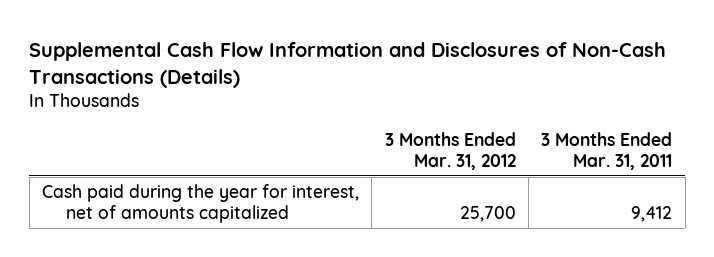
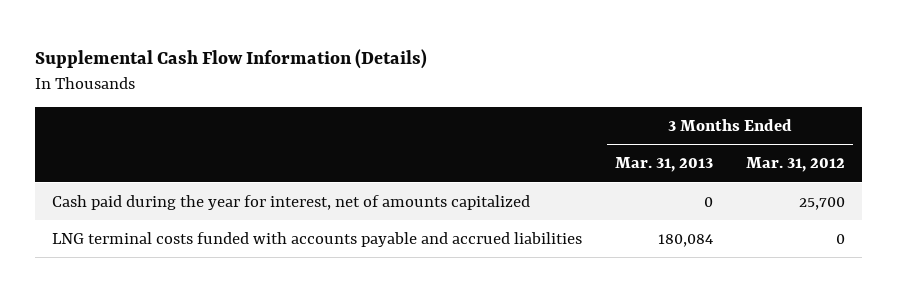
[29,41,667,88] Supplemental Cash Flow Information and Disclosures of Non-Cash Transactions (Details) -> [35,48,428,69] Supplemental Cash Flow Information (Details)
[541,131,673,171] 3 Months Ended Mar. 31, 2011 -> none
none -> [615,157,714,173] Mar. 31, 2013
none -> [52,231,583,247] LNG terminal costs funded with accounts payable and accrued liabilities

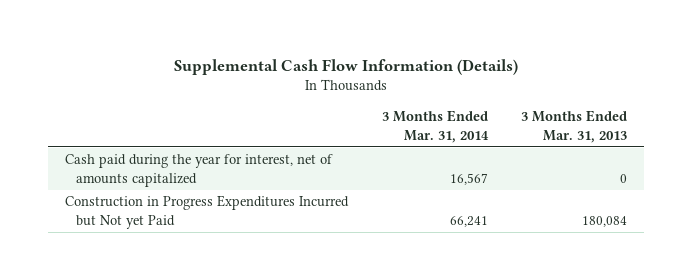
[746,157,846,173] Mar. 31, 2012 -> none
none -> [381,110,489,143] 3 Months Ended Mar. 31, 2014
[52,231,583,247] LNG terminal costs funded with accounts payable and accrued liabilities -> [65,195,350,229] Construction in Progress Expenditures Incurred but Not yet Paid

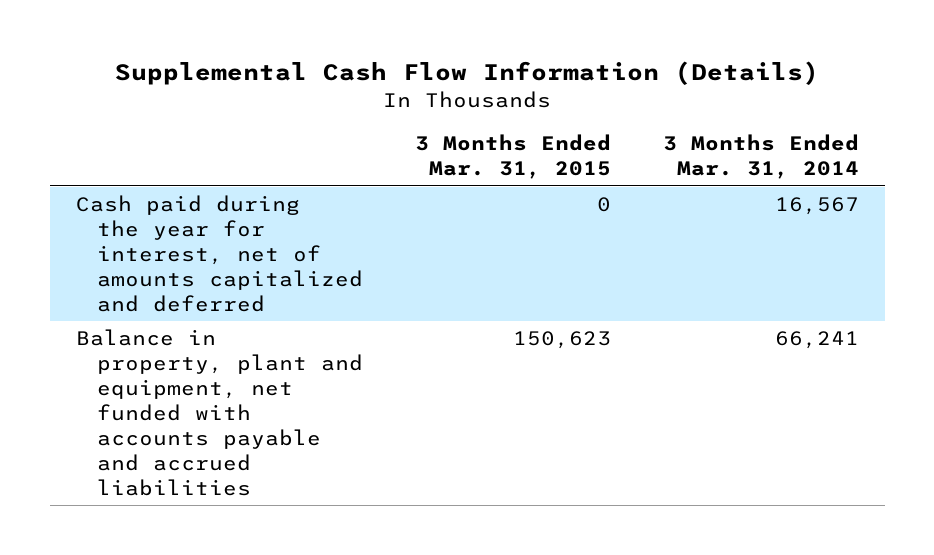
[521,110,628,143] 3 Months Ended Mar. 31, 2013 -> none
none -> [415,134,612,180] 3 Months Ended Mar. 31, 2015
[65,154,334,187] Cash paid during the year for interest, net of amounts capitalized -> [75,195,364,312] Cash paid during the year for interest, net of amounts capitalized and deferred
[65,195,350,229] Construction in Progress Expenditures Incurred but Not yet Paid -> [75,329,364,496] Balance in property, plant and equipment, net funded with accounts payable and accrued liabilities

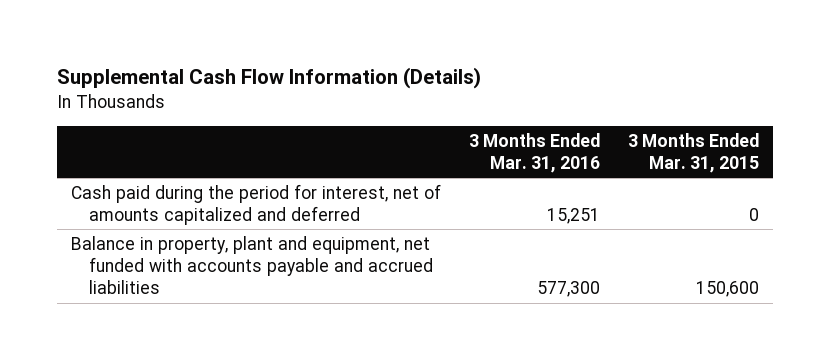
[662,134,859,180] 3 Months Ended Mar. 31, 2014 -> none
none -> [468,132,600,174] 3 Months Ended Mar. 31, 2016
[75,195,364,312] Cash paid during the year for interest, net of amounts capitalized and deferred -> [70,183,441,226] Cash paid during the period for interest, net of amounts capitalized and deferred
[513,331,612,350] 150,623 -> [695,281,759,298] 150,600

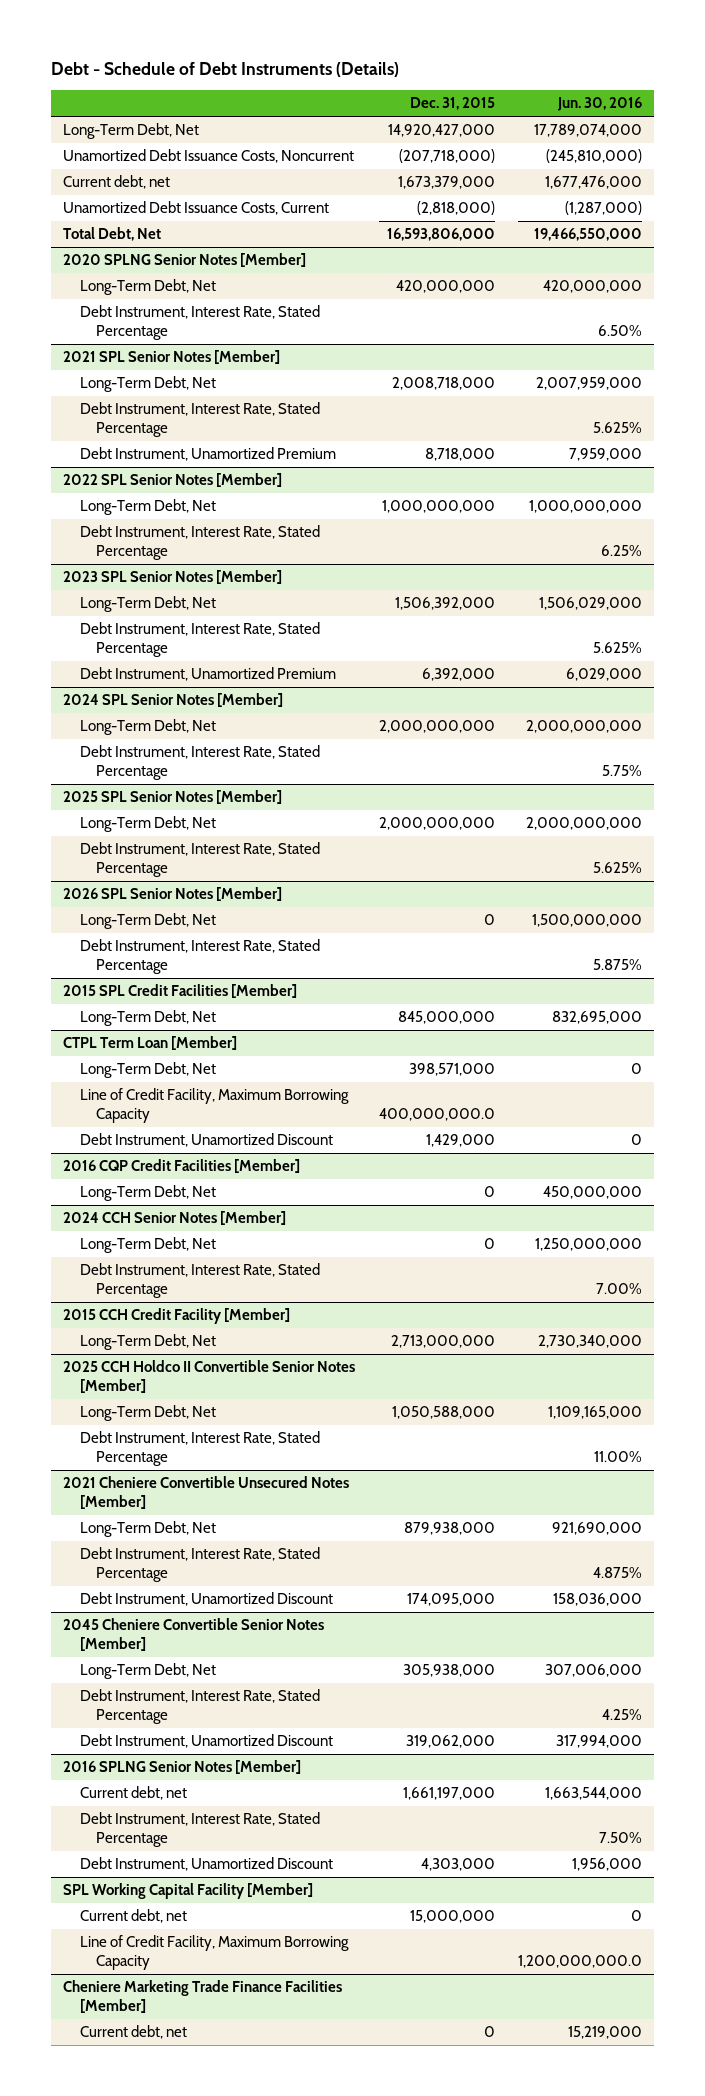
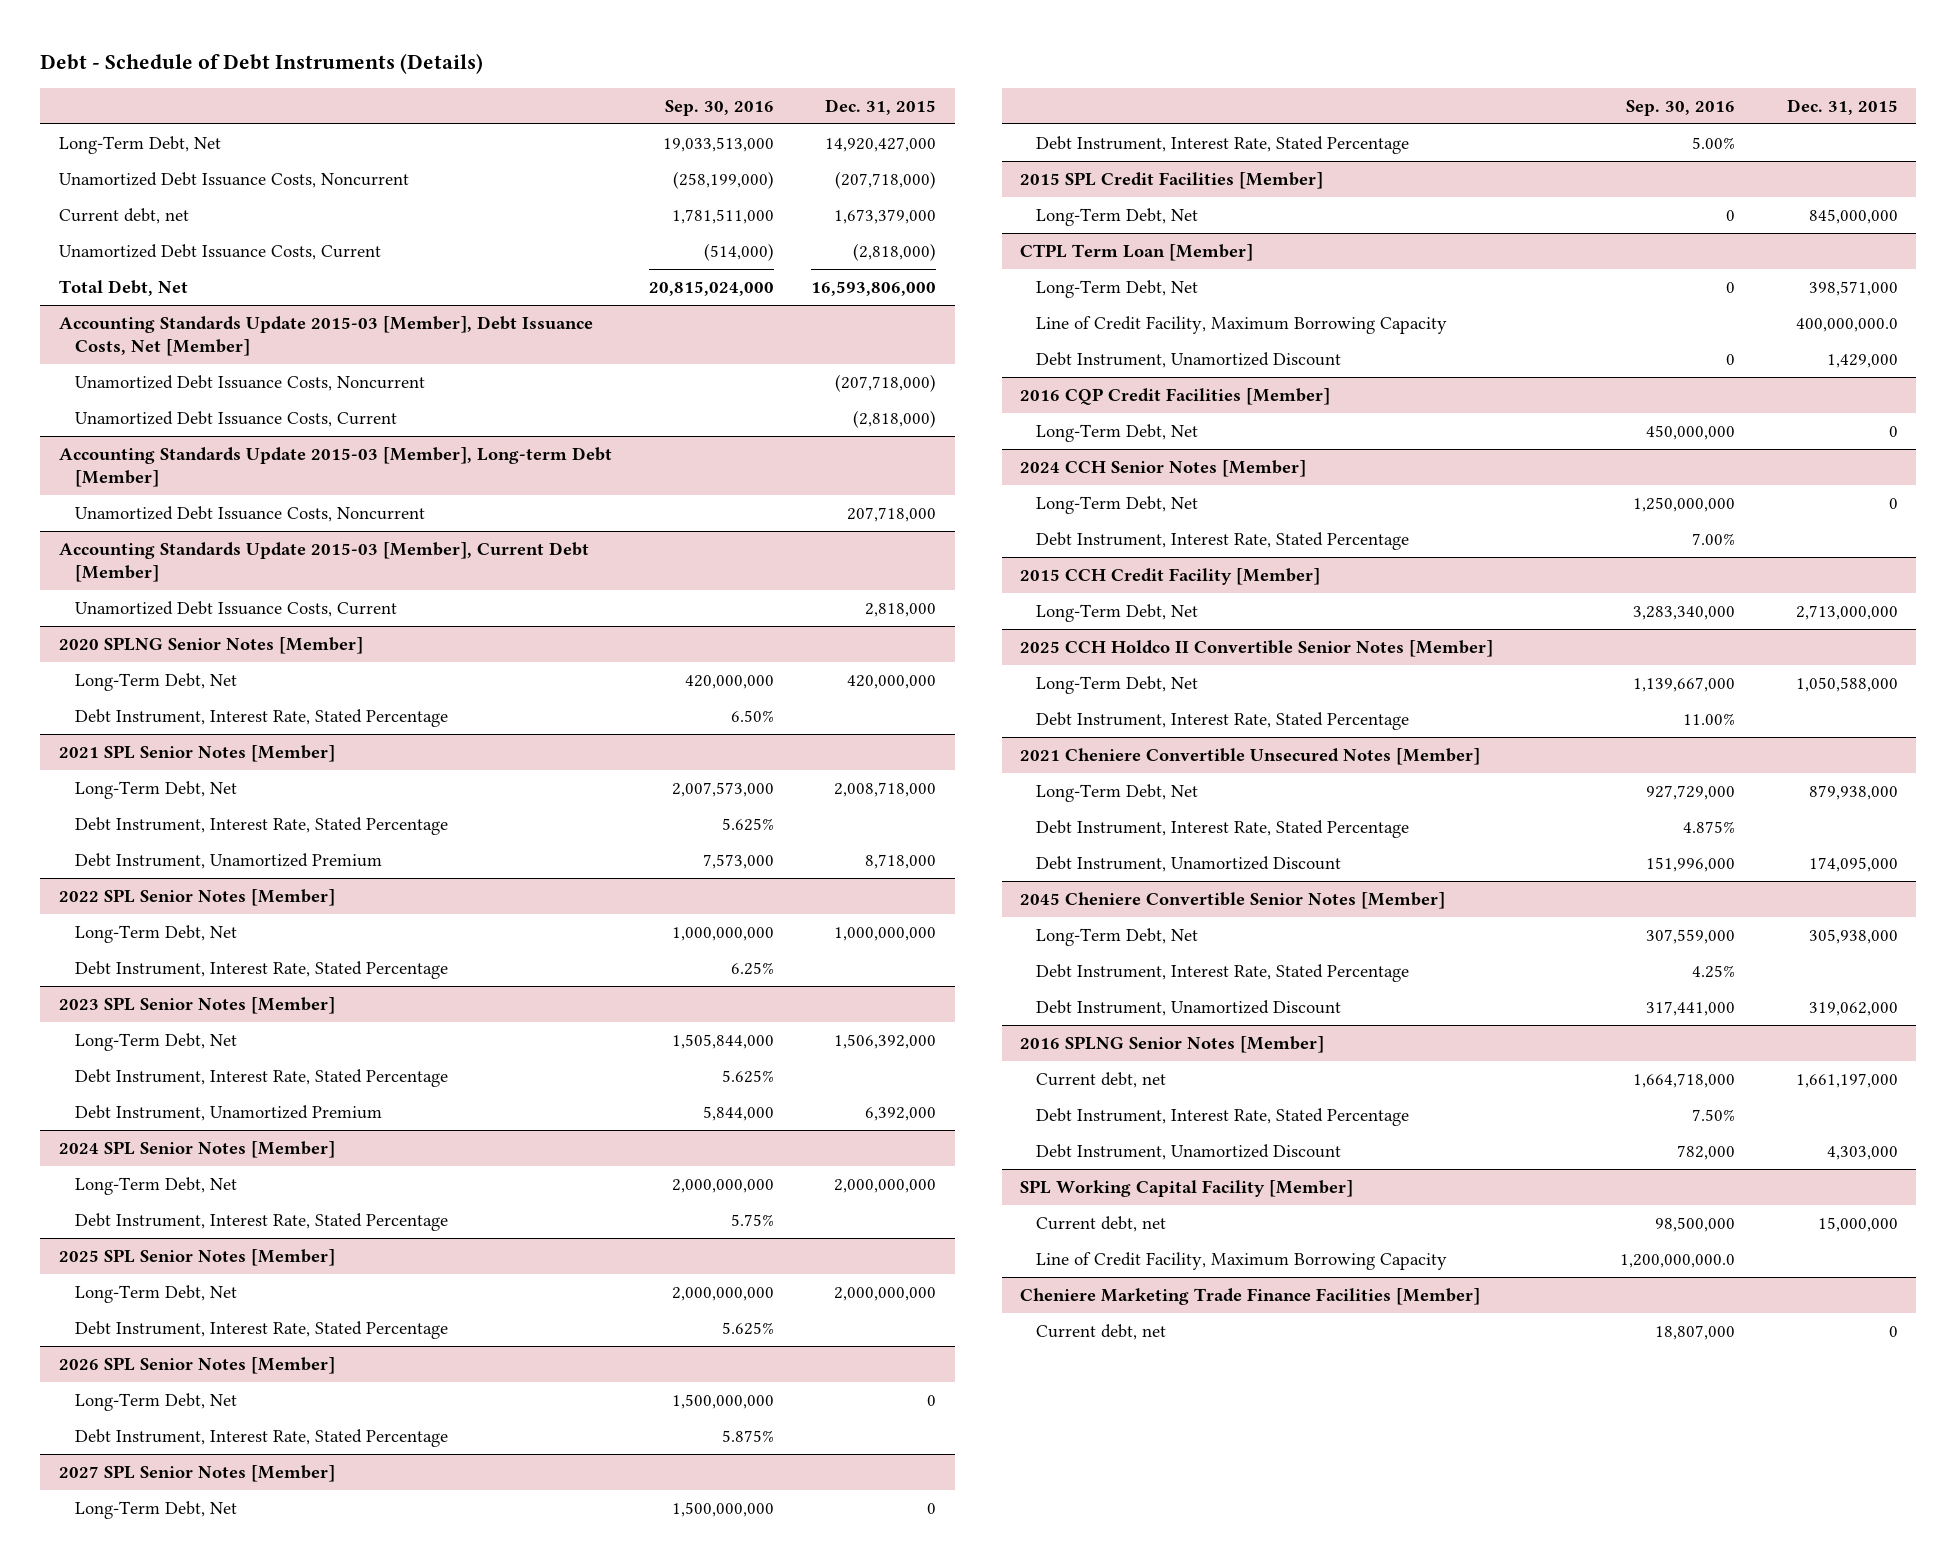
[556,97,642,112] Jun. 30, 2016 -> none
none -> [665,99,775,116] Sep. 30, 2016
none -> [58,315,593,357] Accounting Standards Update 2015-03 [Member], Debt Issuance Costs, Net [Member]
none -> [74,374,425,391] Unamortized Debt Issuance Costs, Noncurrent
none -> [74,410,397,427] Unamortized Debt Issuance Costs, Current
none -> [58,446,612,488] Accounting Standards Update 2015-03 [Member], Long-term Debt [Member]
none -> [74,505,425,522] Unamortized Debt Issuance Costs, Noncurrent
none -> [58,541,589,583] Accounting Standards Update 2015-03 [Member], Current Debt [Member]
none -> [74,600,397,617] Unamortized Debt Issuance Costs, Current
none -> [58,1464,335,1482] 2027 SPL Senior Notes [Member]
none -> [74,1500,237,1519] Long-Term Debt, Net
none -> [1036,135,1410,154] Debt Instrument, Interest Rate, Stated Percentage

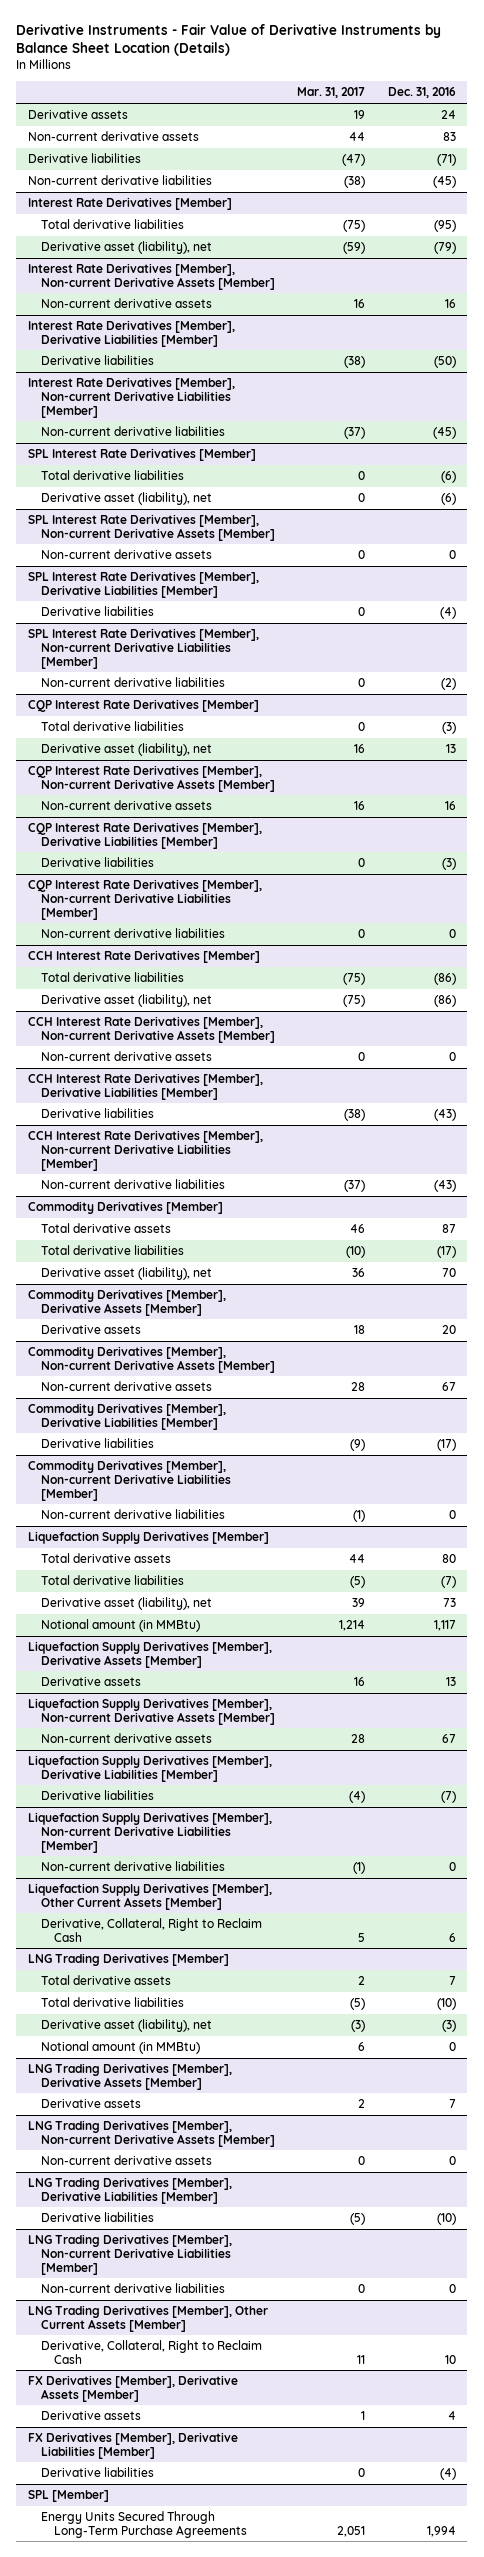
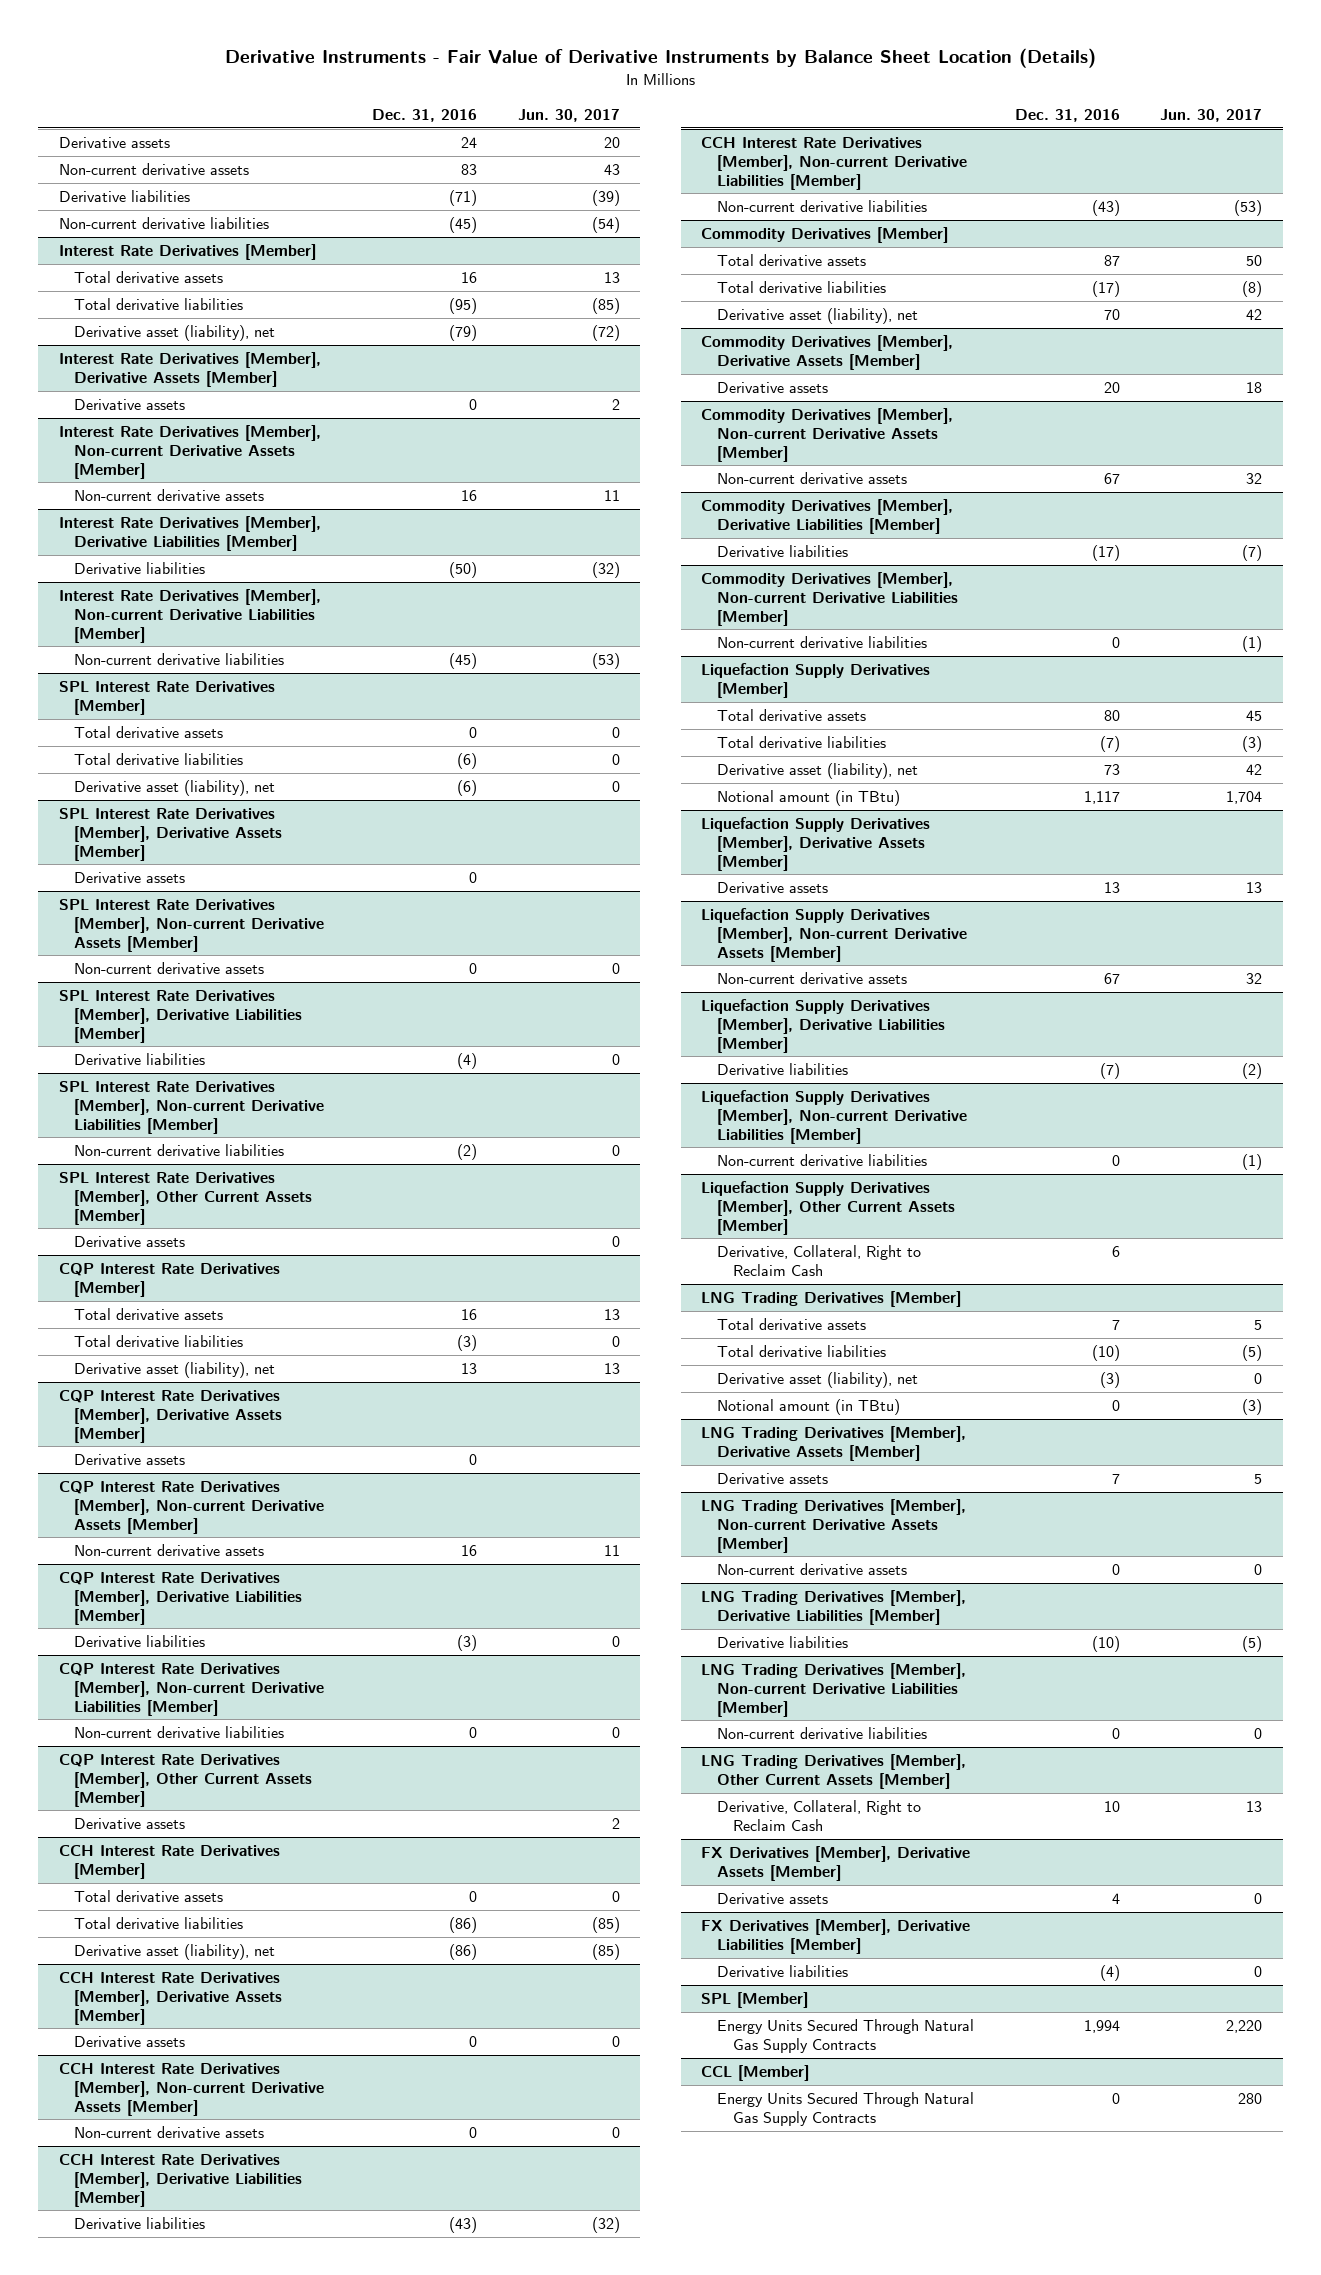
[297,87,366,99] Mar. 31, 2017 -> none
none -> [517,109,620,123] Jun. 30, 2017
none -> [74,270,224,283] Total derivative assets
none -> [58,351,321,387] Interest Rate Derivatives [Member], Derivative Assets [Member]
none -> [74,398,186,410] Derivative assets
none -> [74,725,224,738] Total derivative assets
none -> [58,807,283,861] SPL Interest Rate Derivatives [Member], Derivative Assets [Member]
none -> [74,871,186,883] Derivative assets
none -> [58,1171,313,1225] SPL Interest Rate Derivatives [Member], Other Current Assets [Member]
none -> [74,1235,186,1247] Derivative assets
none -> [74,1307,224,1320] Total derivative assets
none -> [58,1389,283,1443] CQP Interest Rate Derivatives [Member], Derivative Assets [Member]
none -> [74,1453,186,1465] Derivative assets
none -> [58,1753,313,1807] CQP Interest Rate Derivatives [Member], Other Current Assets [Member]
none -> [74,1817,186,1829] Derivative assets
none -> [74,1889,224,1902] Total derivative assets
none -> [58,1971,283,2025] CCH Interest Rate Derivatives [Member], Derivative Assets [Member]
none -> [74,2035,186,2047] Derivative assets
[40,1619,200,1633] Notional amount (in MMBtu) -> [716,789,900,806] Notional amount (in TBtu)
[40,2041,200,2055] Notional amount (in MMBtu) -> [716,1398,900,1415] Notional amount (in TBtu)
[40,2511,247,2538] Energy Units Secured Through Long-Term Purchase Agreements -> [716,2018,974,2053] Energy Units Secured Through Natural Gas Supply Contracts
none -> [701,2064,810,2081] CCL [Member]
none -> [716,2091,974,2126] Energy Units Secured Through Natural Gas Supply Contracts

